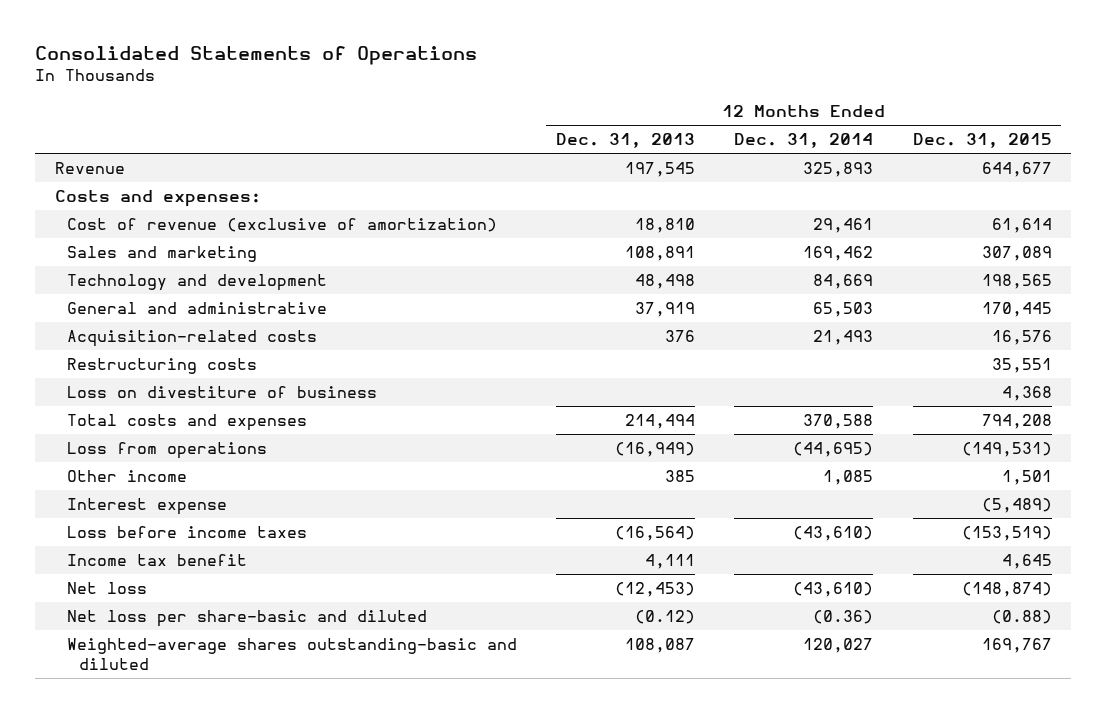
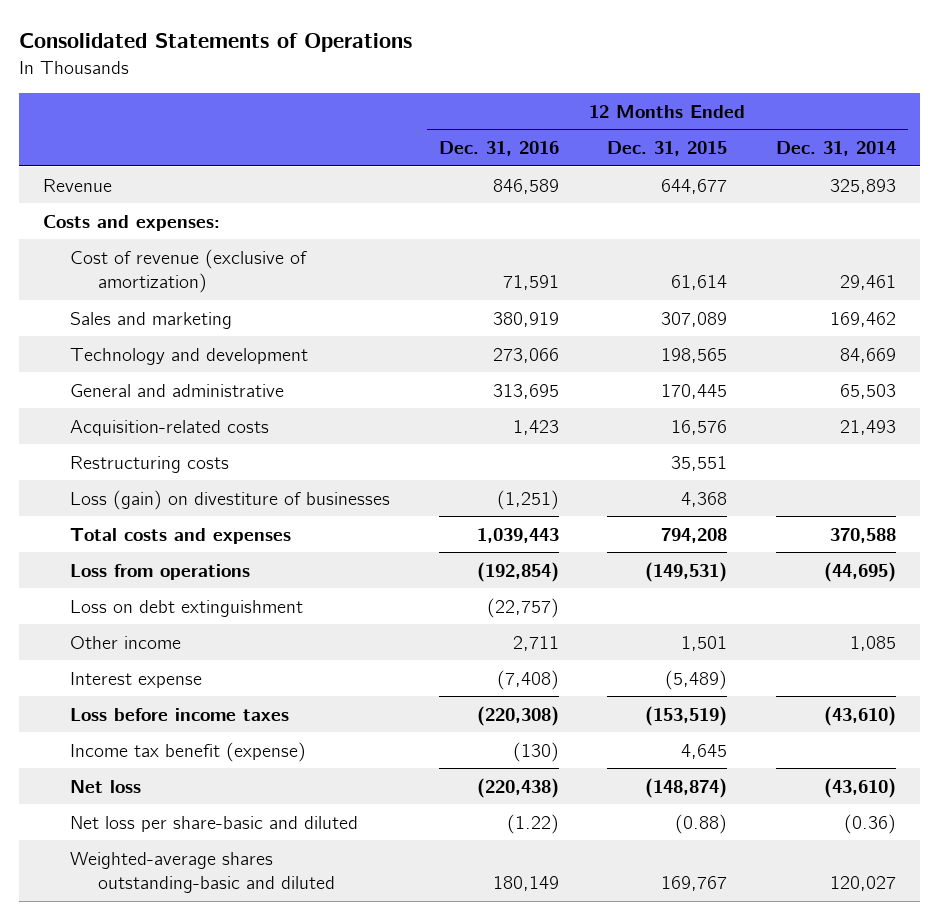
[555,133,695,149] Dec. 31, 2013 -> none
none -> [438,141,559,157] Dec. 31, 2016
[66,386,377,399] Loss on divestiture of business -> [70,489,391,510] Loss (gain) on divestiture of businesses
none -> [70,599,304,617] Loss on debt extinguishment
[66,554,247,567] Income tax benefit -> [70,741,307,762] Income tax benefit (expense)

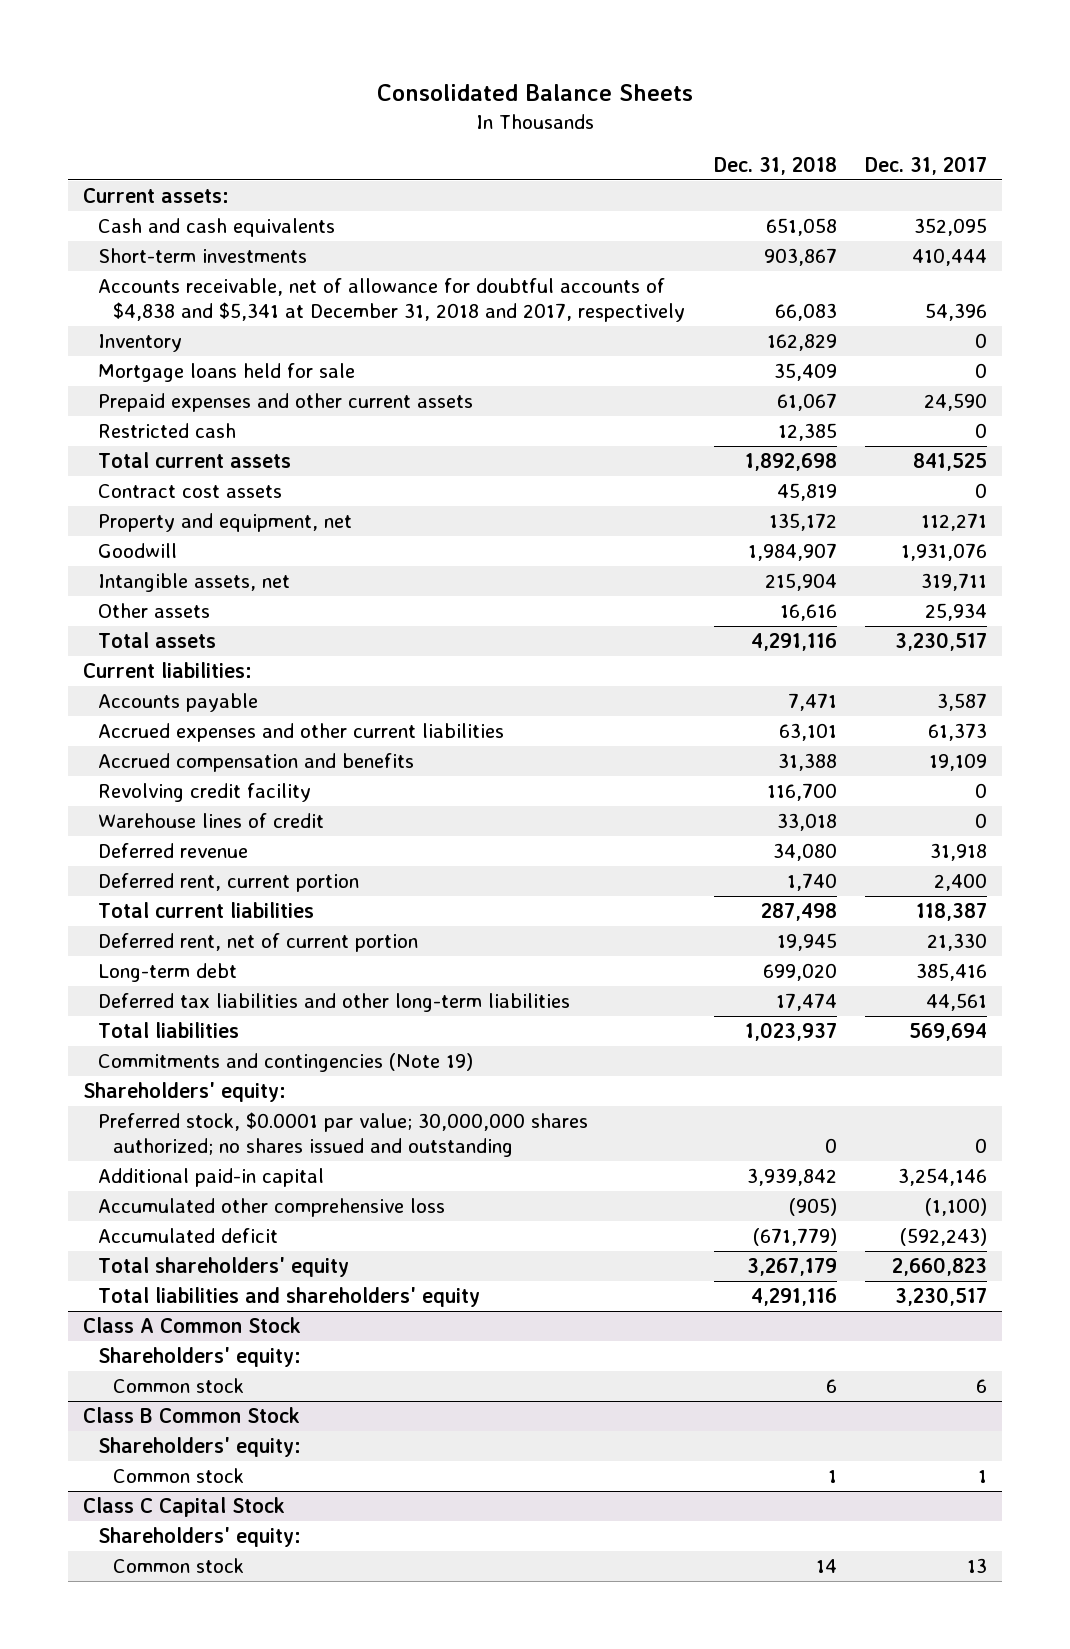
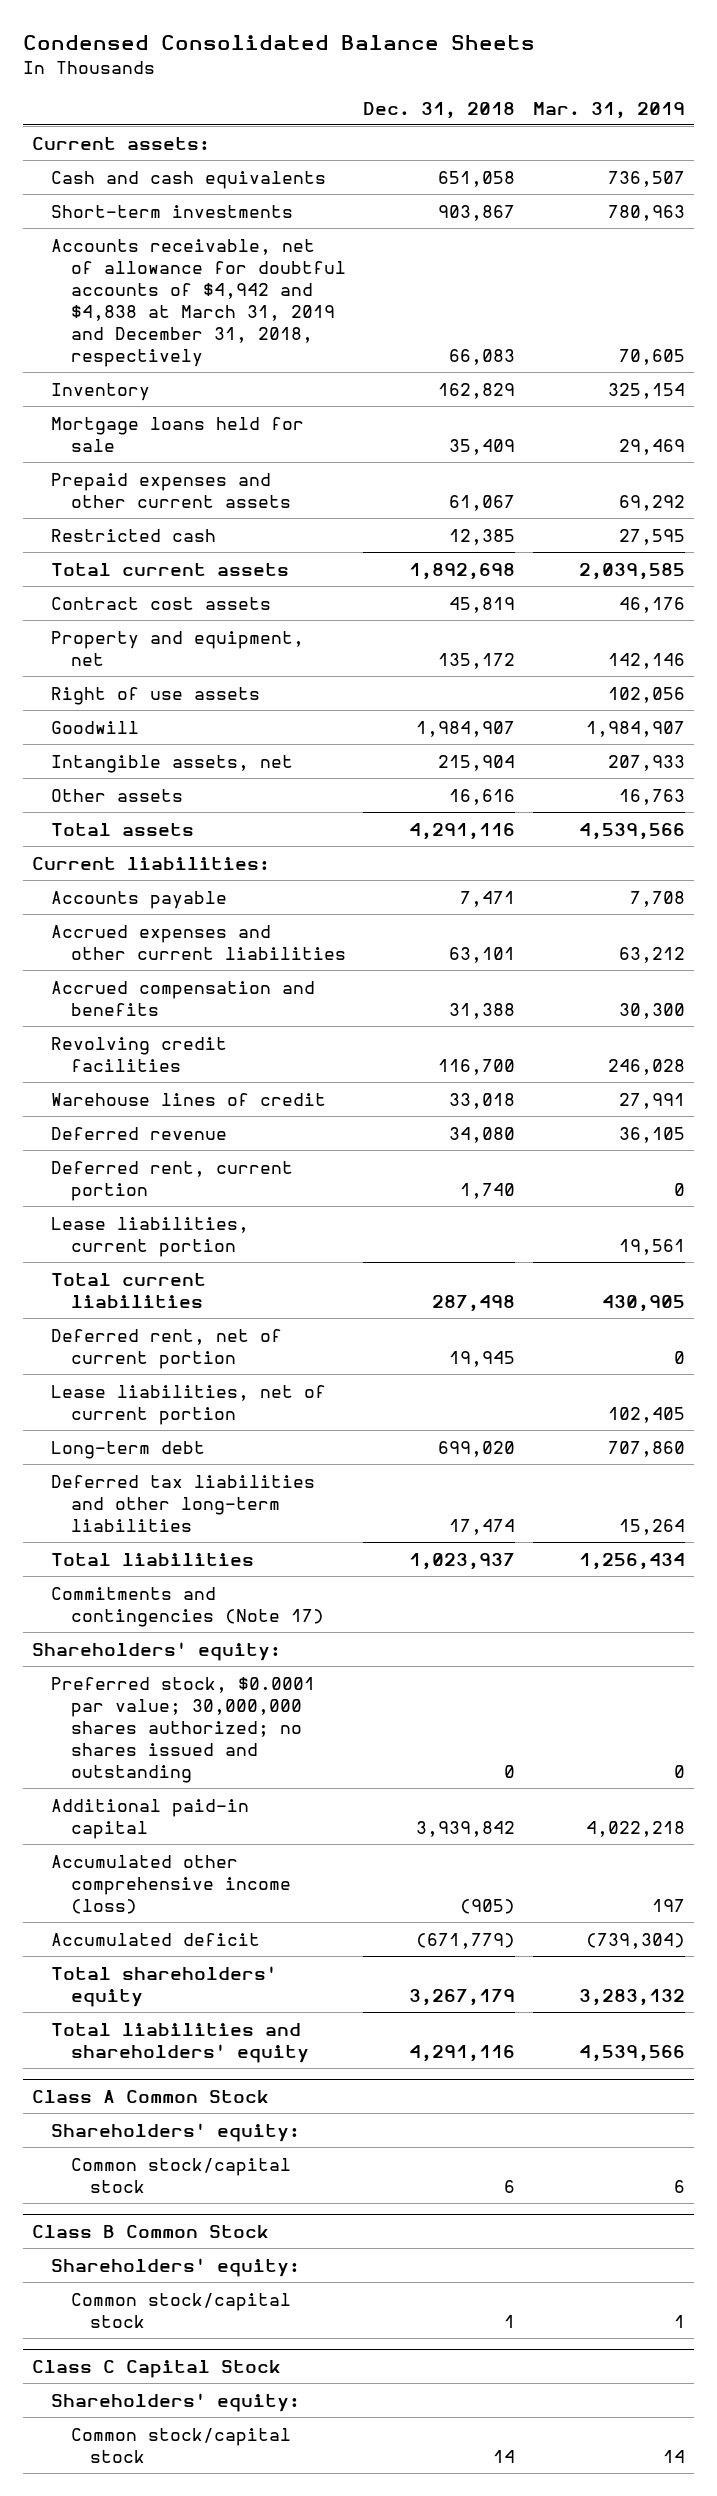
[377,83,694,101] Consolidated Balance Sheets -> [22,35,535,51] Condensed Consolidated Balance Sheets
[865,155,988,175] Dec. 31, 2017 -> none
none -> [533,101,686,119] Mar. 31, 2019
[98,278,686,322] Accounts receivable, net of allowance for doubtful accounts of $4,838 and $5,341 at December 31, 2018 and 2017, respectively -> [51,238,346,368] Accounts receivable, net of allowance for doubtful accounts of $4,942 and $4,838 at March 31, 2019 and December 31, 2018, respectively
none -> [51,686,261,705] Right of use assets
[98,783,312,803] Revolving credit facility -> [51,1036,228,1072] Revolving credit facilities
none -> [51,1216,250,1257] Lease liabilities, current portion
none -> [51,1384,327,1425] Lease liabilities, net of current portion
[98,1053,474,1073] Commitments and contingencies (Note 19) -> [51,1586,324,1627] Commitments and contingencies (Note 17)
[98,1198,446,1218] Accumulated other comprehensive loss -> [51,1854,291,1914] Accumulated other comprehensive income (loss)
[113,1378,245,1394] Common stock -> [70,2157,291,2193] Common stock/capital stock
[113,1468,245,1484] Common stock -> [70,2292,291,2328] Common stock/capital stock
[113,1558,245,1574] Common stock -> [70,2427,291,2463] Common stock/capital stock

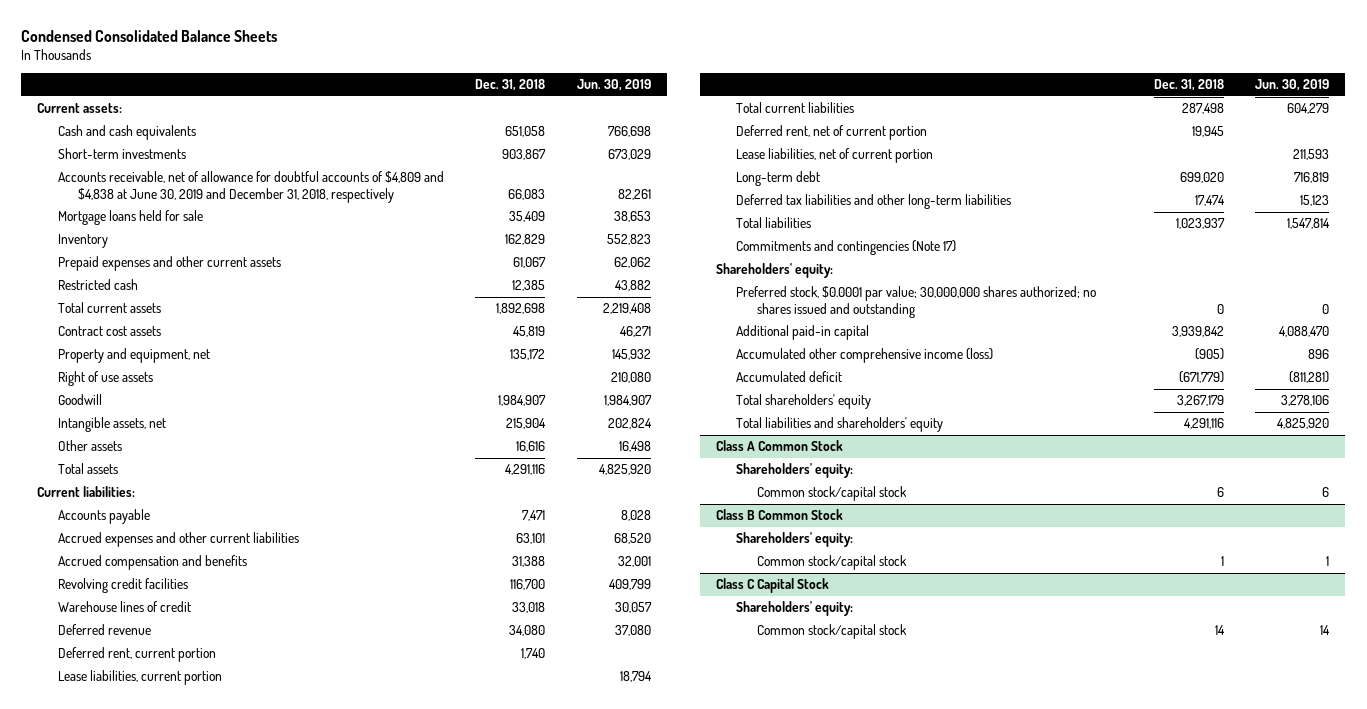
[533,101,686,119] Mar. 31, 2019 -> none
none -> [576,79,651,92] Jun. 30, 2019
[51,238,346,368] Accounts receivable, net of allowance for doubtful accounts of $4,942 and $4,838 at March 31, 2019 and December 31, 2018, respectively -> [57,171,444,203] Accounts receivable, net of allowance for doubtful accounts of $4,809 and $4,838 at June 30, 2019 and December 31, 2018, respectively
[51,382,151,401] Inventory -> [57,234,108,249] Inventory

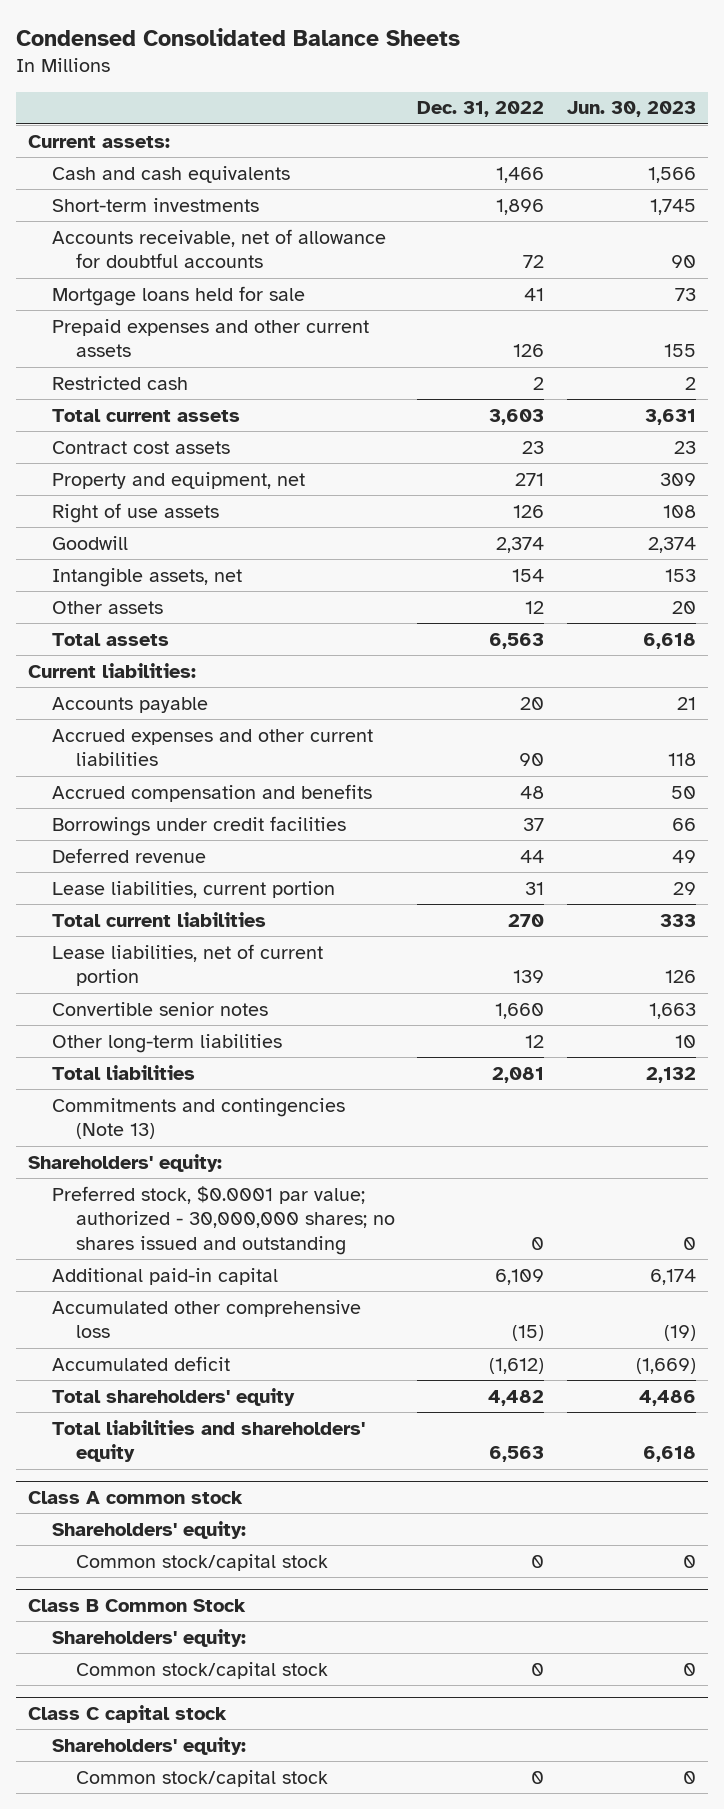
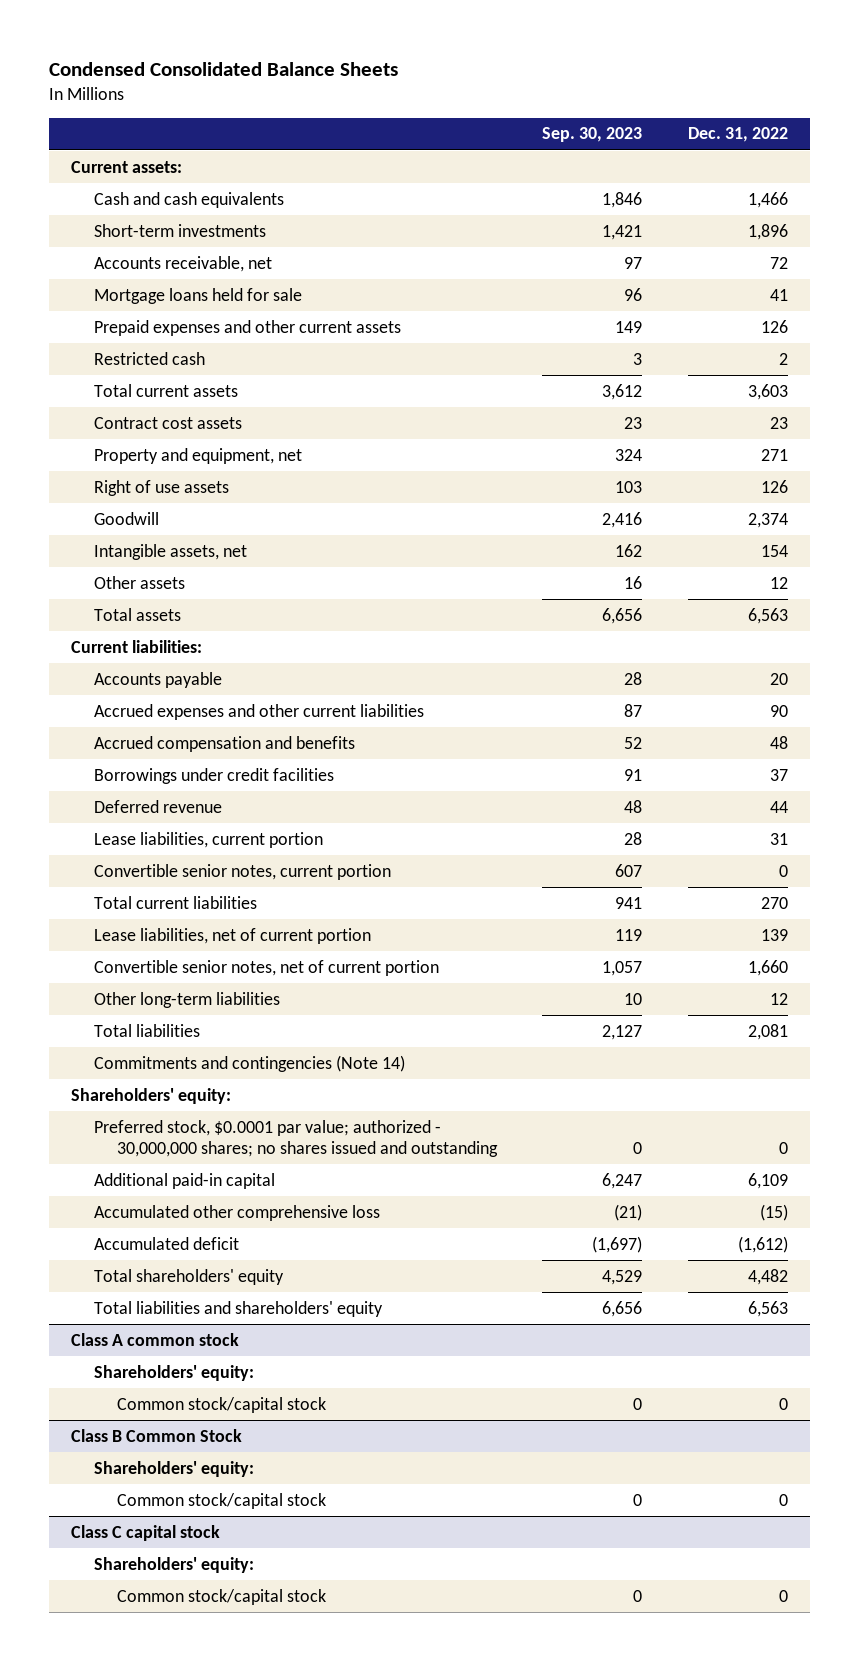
[567,101,697,118] Jun. 30, 2023 -> none
none -> [542,127,643,143] Sep. 30, 2023
[51,228,386,269] Accounts receivable, net of allowance for doubtful accounts -> [94,255,273,272] Accounts receivable, net
none -> [94,863,392,880] Convertible senior notes, current portion
[51,1001,268,1016] Convertible senior notes -> [94,959,440,976] Convertible senior notes, net of current portion
[51,1097,345,1140] Commitments and contingencies (Note 13) -> [94,1054,406,1072] Commitments and contingencies (Note 14)

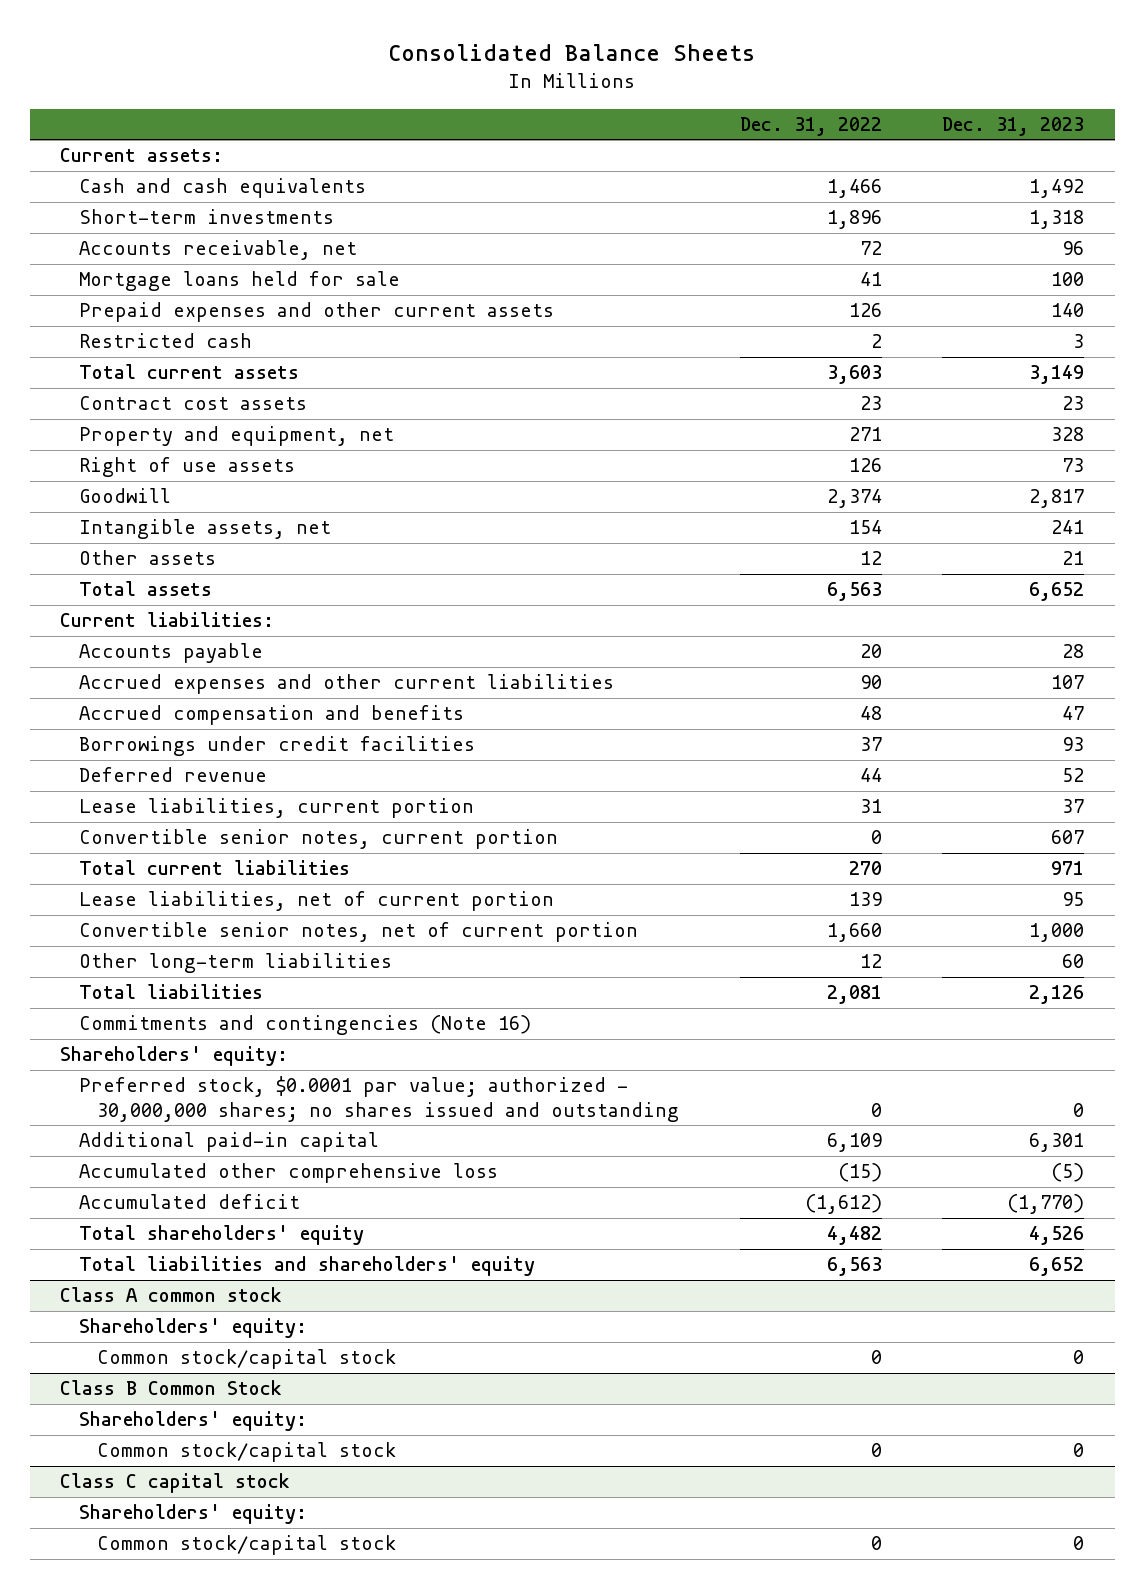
[48,62,398,77] Condensed Consolidated Balance Sheets -> [388,44,756,62] Consolidated Balance Sheets
[542,127,643,143] Sep. 30, 2023 -> none
none -> [942,116,1085,136] Dec. 31, 2023
[94,1054,406,1072] Commitments and contingencies (Note 14) -> [78,1015,531,1036] Commitments and contingencies (Note 16)

